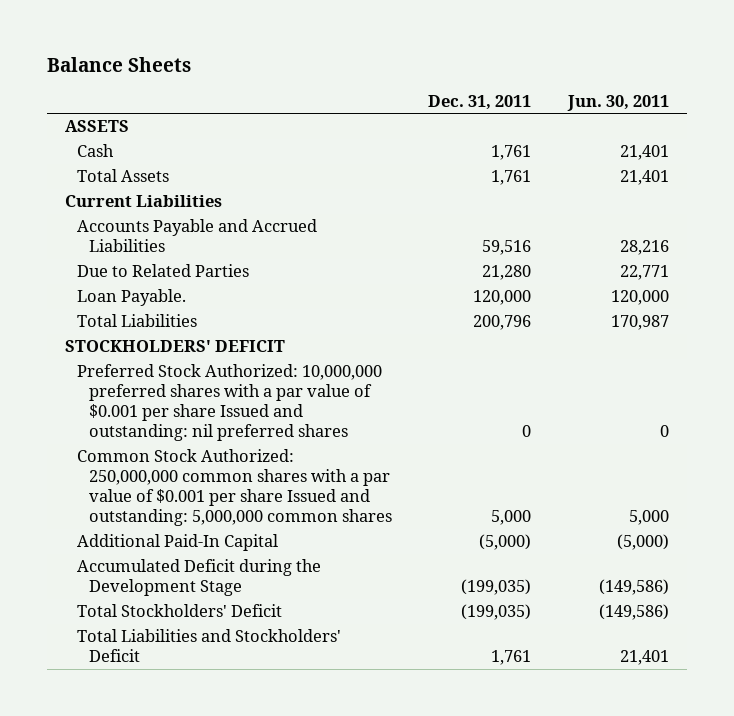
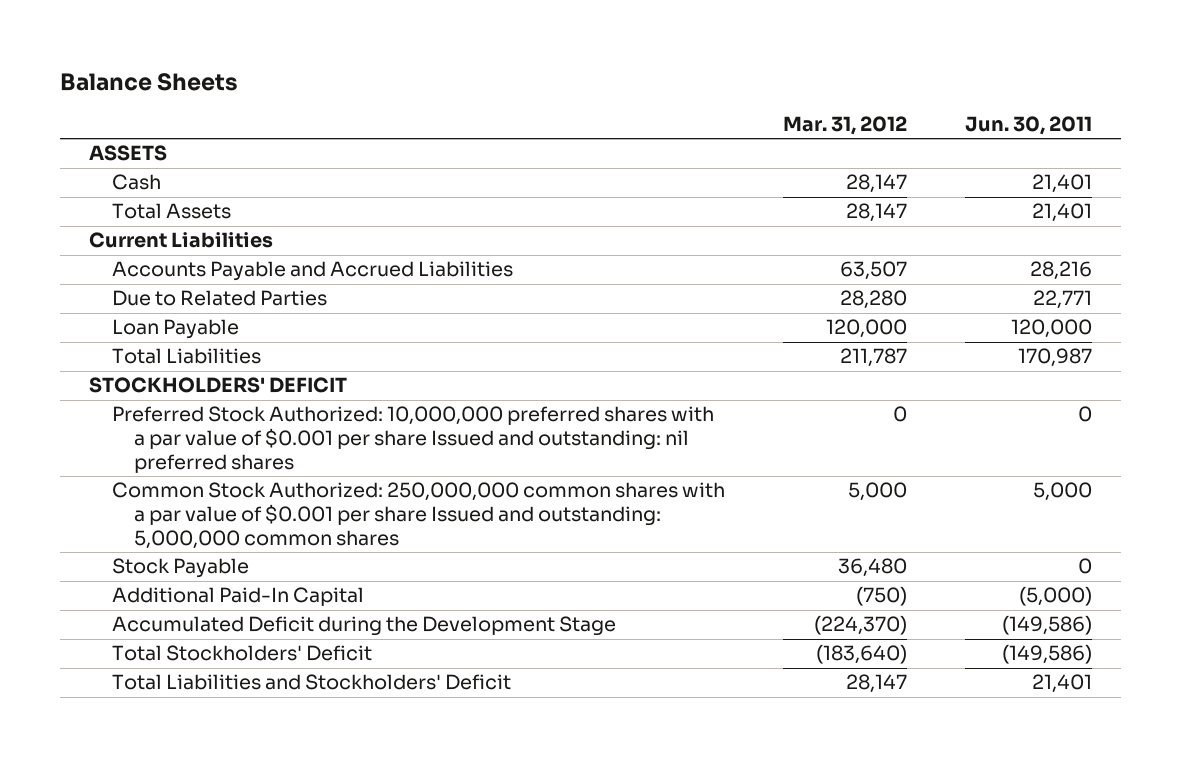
[428,94,532,110] Dec. 31, 2011 -> none
none -> [782,116,907,136] Mar. 31, 2012
[76,289,186,307] Loan Payable. -> [111,319,239,340] Loan Payable
none -> [111,558,249,579] Stock Payable

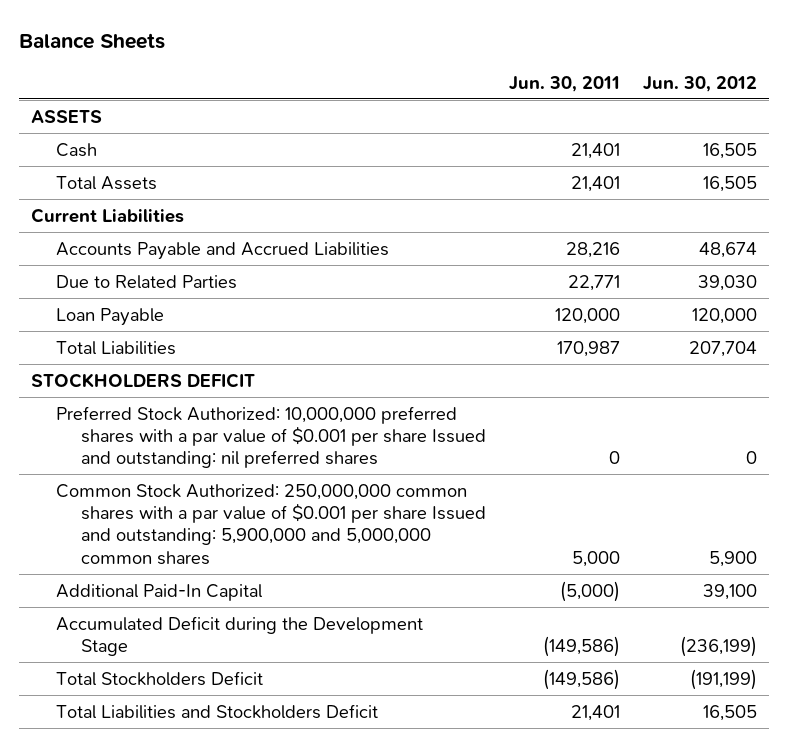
[782,116,907,136] Mar. 31, 2012 -> none
none -> [643,75,758,92] Jun. 30, 2012
[89,377,348,394] STOCKHOLDERS' DEFICIT -> [30,372,255,388] STOCKHOLDERS DEFICIT
[111,558,249,579] Stock Payable -> none
[111,482,725,549] Common Stock Authorized: 250,000,000 common shares with a par value of $0.001 per share Issued and outstanding: 5,000,000 common shares -> [55,483,487,565] Common Stock Authorized: 250,000,000 common shares with a par value of $0.001 per share Issued and outstanding: 5,900,000 and 5,000,000 common shares
[111,645,372,662] Total Stockholders' Deficit -> [55,670,263,686] Total Stockholders Deficit
[111,674,511,691] Total Liabilities and Stockholders' Deficit -> [55,703,378,719] Total Liabilities and Stockholders Deficit

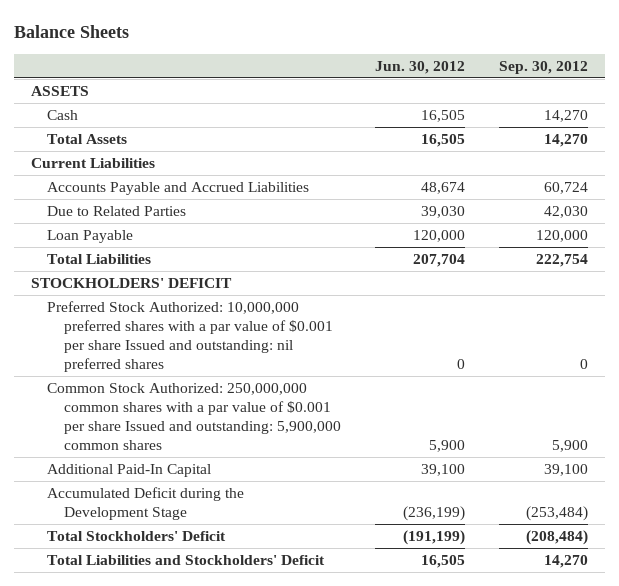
[509,75,621,92] Jun. 30, 2011 -> none
none -> [499,60,589,74] Sep. 30, 2012
[30,372,255,388] STOCKHOLDERS DEFICIT -> [31,278,233,289] STOCKHOLDERS' DEFICIT
[55,483,487,565] Common Stock Authorized: 250,000,000 common shares with a par value of $0.001 per share Issued and outstanding: 5,900,000 and 5,000,000 common shares -> [47,383,341,451] Common Stock Authorized: 250,000,000 common shares with a par value of $0.001 per share Issued and outstanding: 5,900,000 common shares
[55,670,263,686] Total Stockholders Deficit -> [47,531,227,542] Total Stockholders' Deficit
[55,703,378,719] Total Liabilities and Stockholders Deficit -> [47,555,326,566] Total Liabilities and Stockholders' Deficit

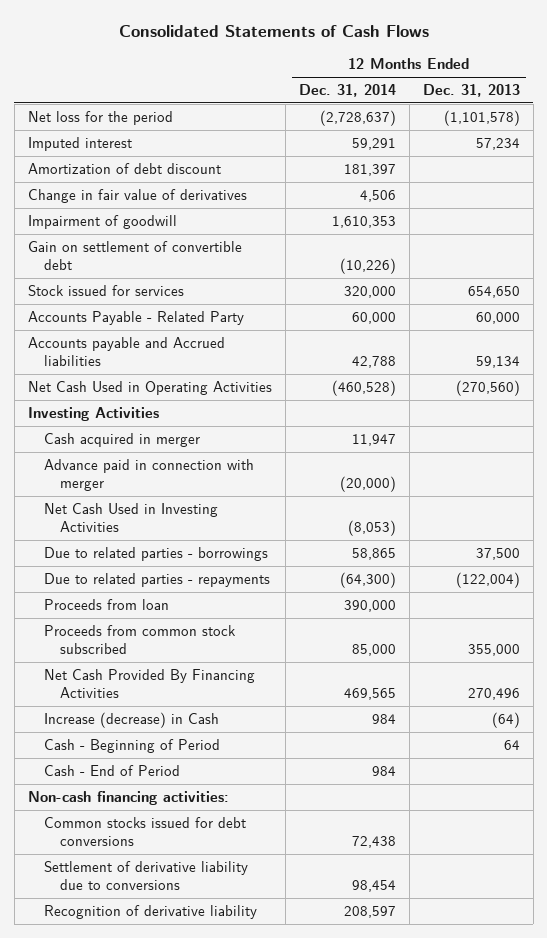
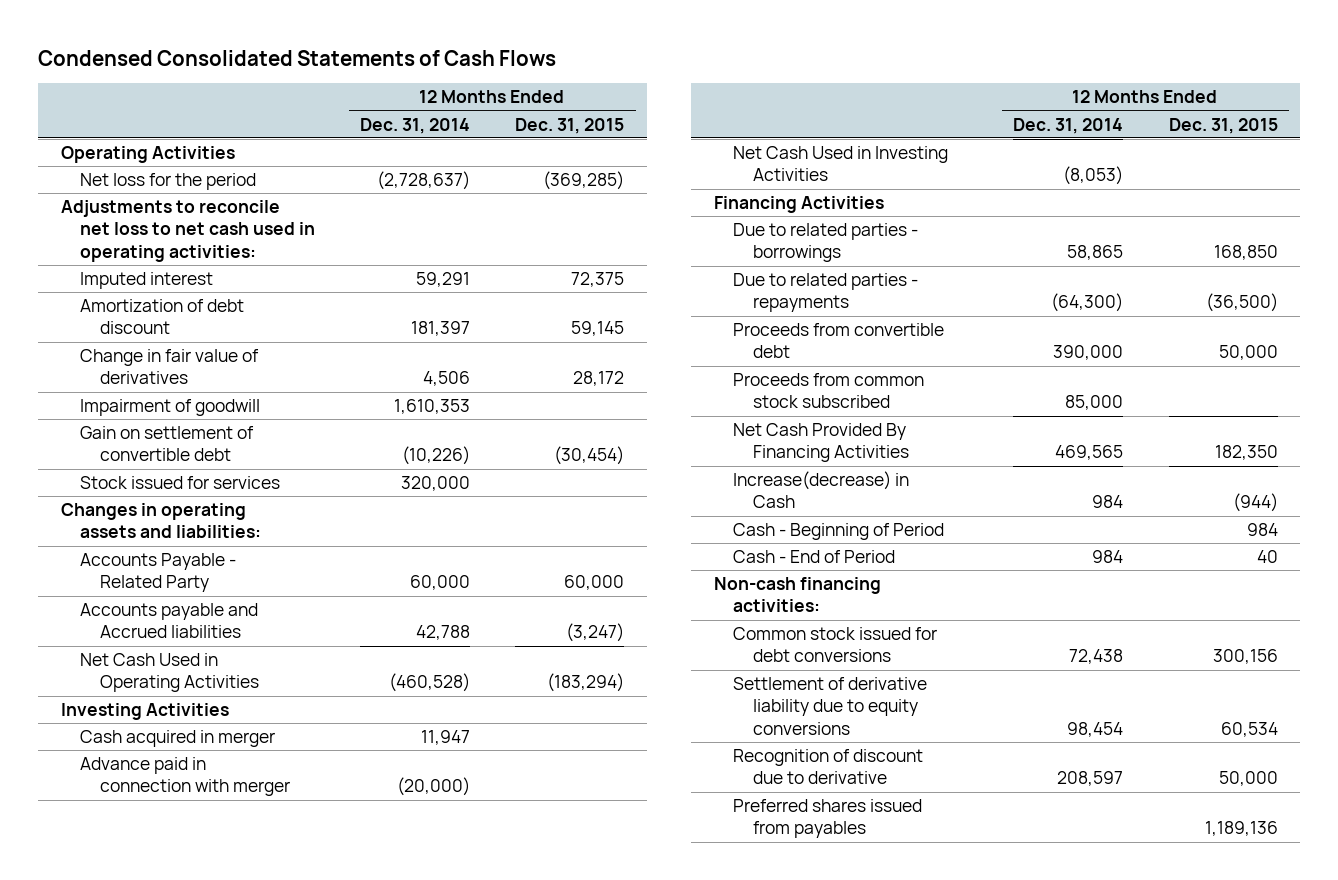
[118,24,429,37] Consolidated Statements of Cash Flows -> [38,49,557,66] Condensed Consolidated Statements of Cash Flows
[422,84,520,98] Dec. 31, 2013 -> none
none -> [515,117,625,134] Dec. 31, 2015
none -> [60,146,235,164] Operating Activities
none -> [60,200,316,262] Adjustments to reconcile net loss to net cash used in operating activities:
none -> [60,503,262,539] Changes in operating assets and liabilities:
none -> [713,196,884,214] Financing Activities
[43,598,169,610] Proceeds from loan -> [733,323,945,359] Proceeds from convertible debt
[43,711,219,728] Increase (decrease) in Cash -> [733,471,910,509] Increase(decrease) in Cash
[43,816,246,847] Common stocks issued for debt conversions -> [733,627,938,663] Common stock issued for debt conversions
[43,860,248,891] Settlement of derivative liability due to conversions -> [733,677,928,735] Settlement of derivative liability due to equity conversions
[43,904,257,919] Recognition of derivative liability -> [733,749,924,785] Recognition of discount due to derivative
none -> [733,799,923,839] Preferred shares issued from payables

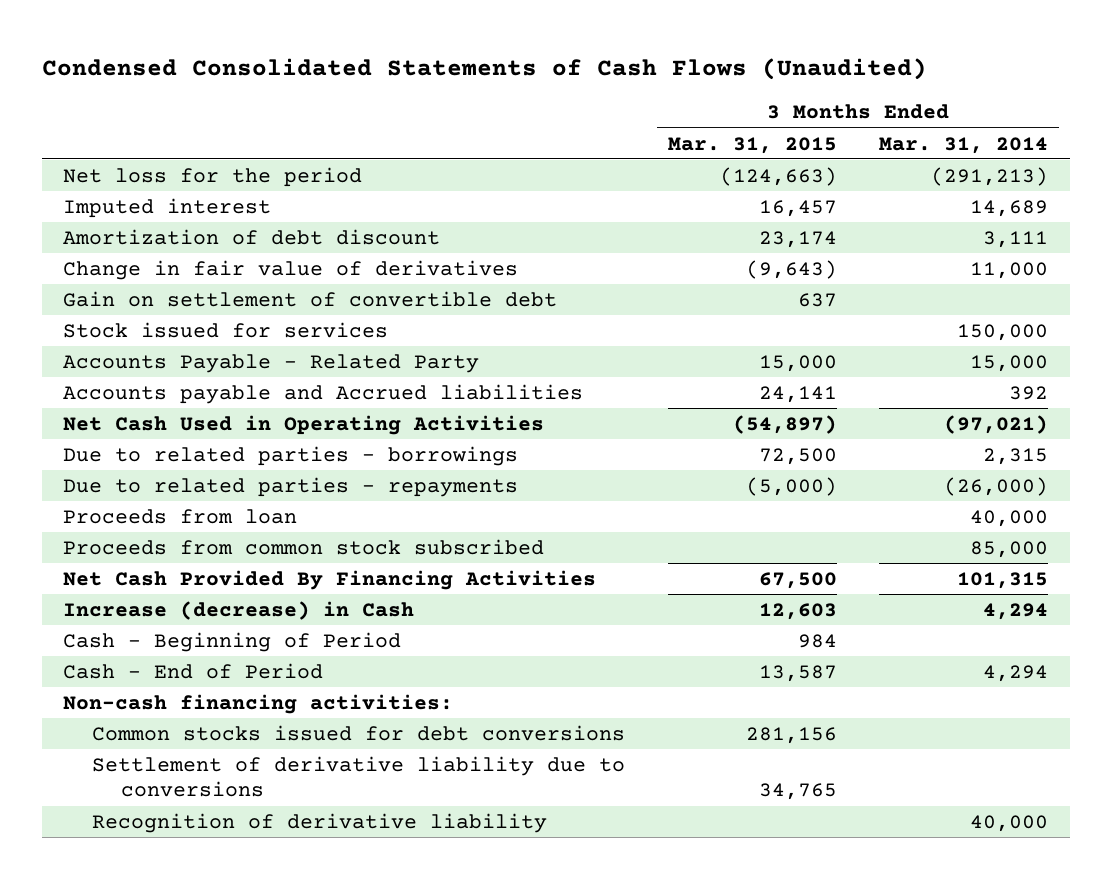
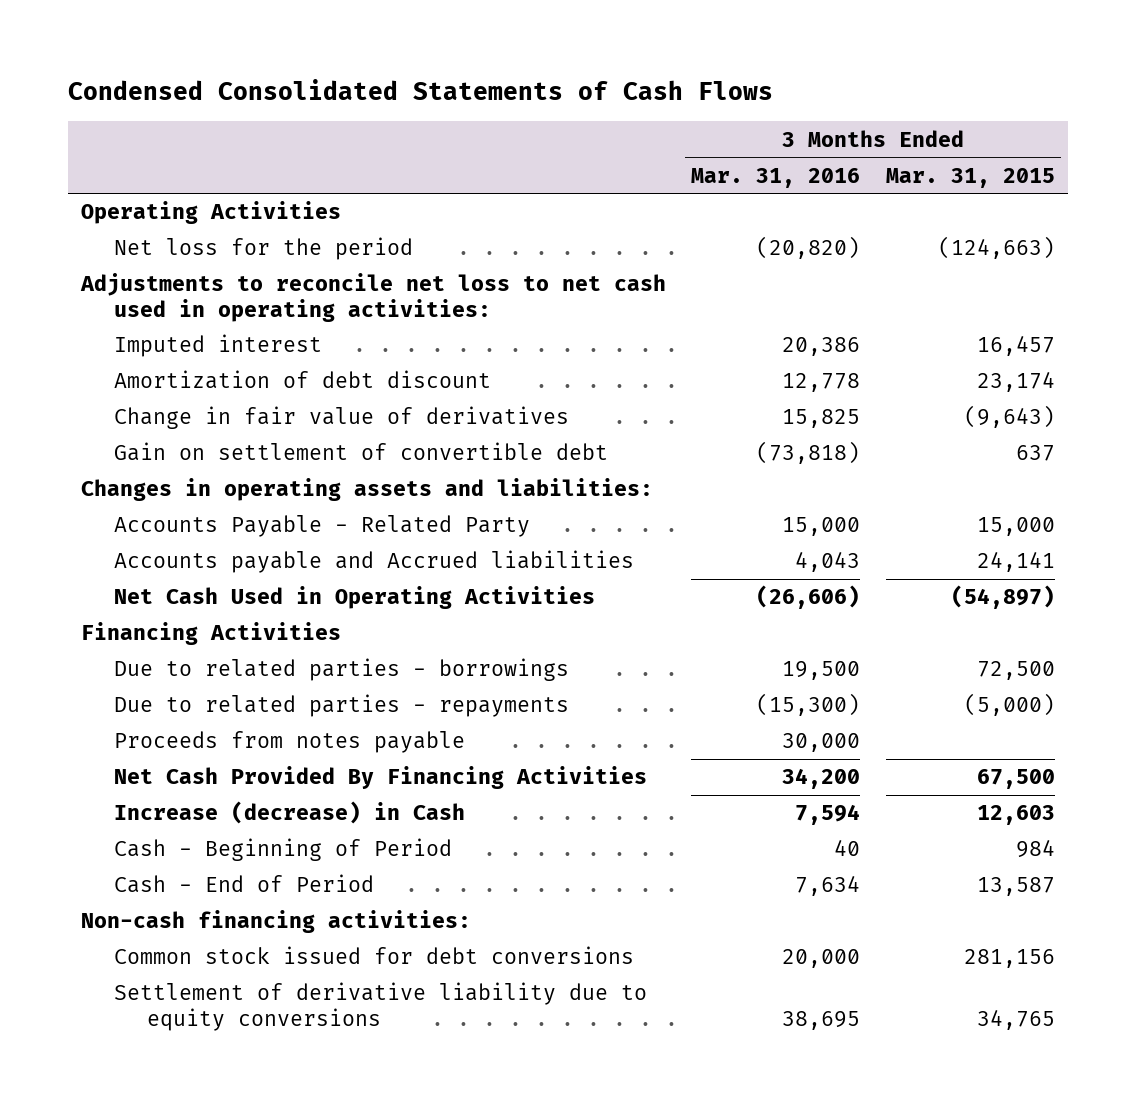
[42,58,928,81] Condensed Consolidated Statements of Cash Flows (Unaudited) -> [67,79,773,101] Condensed Consolidated Statements of Cash Flows
[879,136,1049,154] Mar. 31, 2014 -> none
none -> [691,167,861,188] Mar. 31, 2016
none -> [80,201,341,225] Operating Activities
none -> [79,273,666,322] Adjustments to reconcile net loss to net cash used in operating activities:
[63,321,389,338] Stock issued for services -> none
none -> [80,478,653,502] Changes in operating assets and liabilities:
none -> [80,622,341,646] Financing Activities
[63,508,298,524] Proceeds from loan -> none
[63,538,545,555] Proceeds from common stock subscribed -> none
none -> [113,731,465,754] Proceeds from notes payable
[92,812,548,833] Recognition of derivative liability -> none
[92,724,626,741] Common stocks issued for debt conversions -> [113,946,634,965] Common stock issued for debt conversions
[92,755,626,798] Settlement of derivative liability due to conversions -> [113,982,647,1031] Settlement of derivative liability due to equity conversions

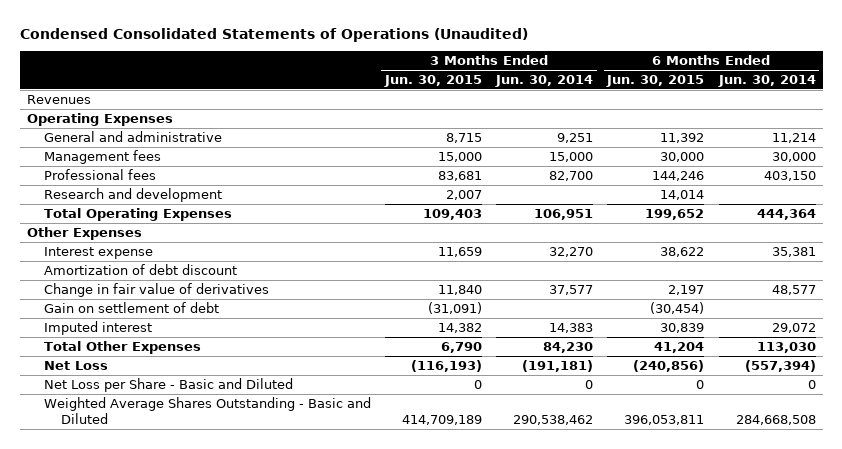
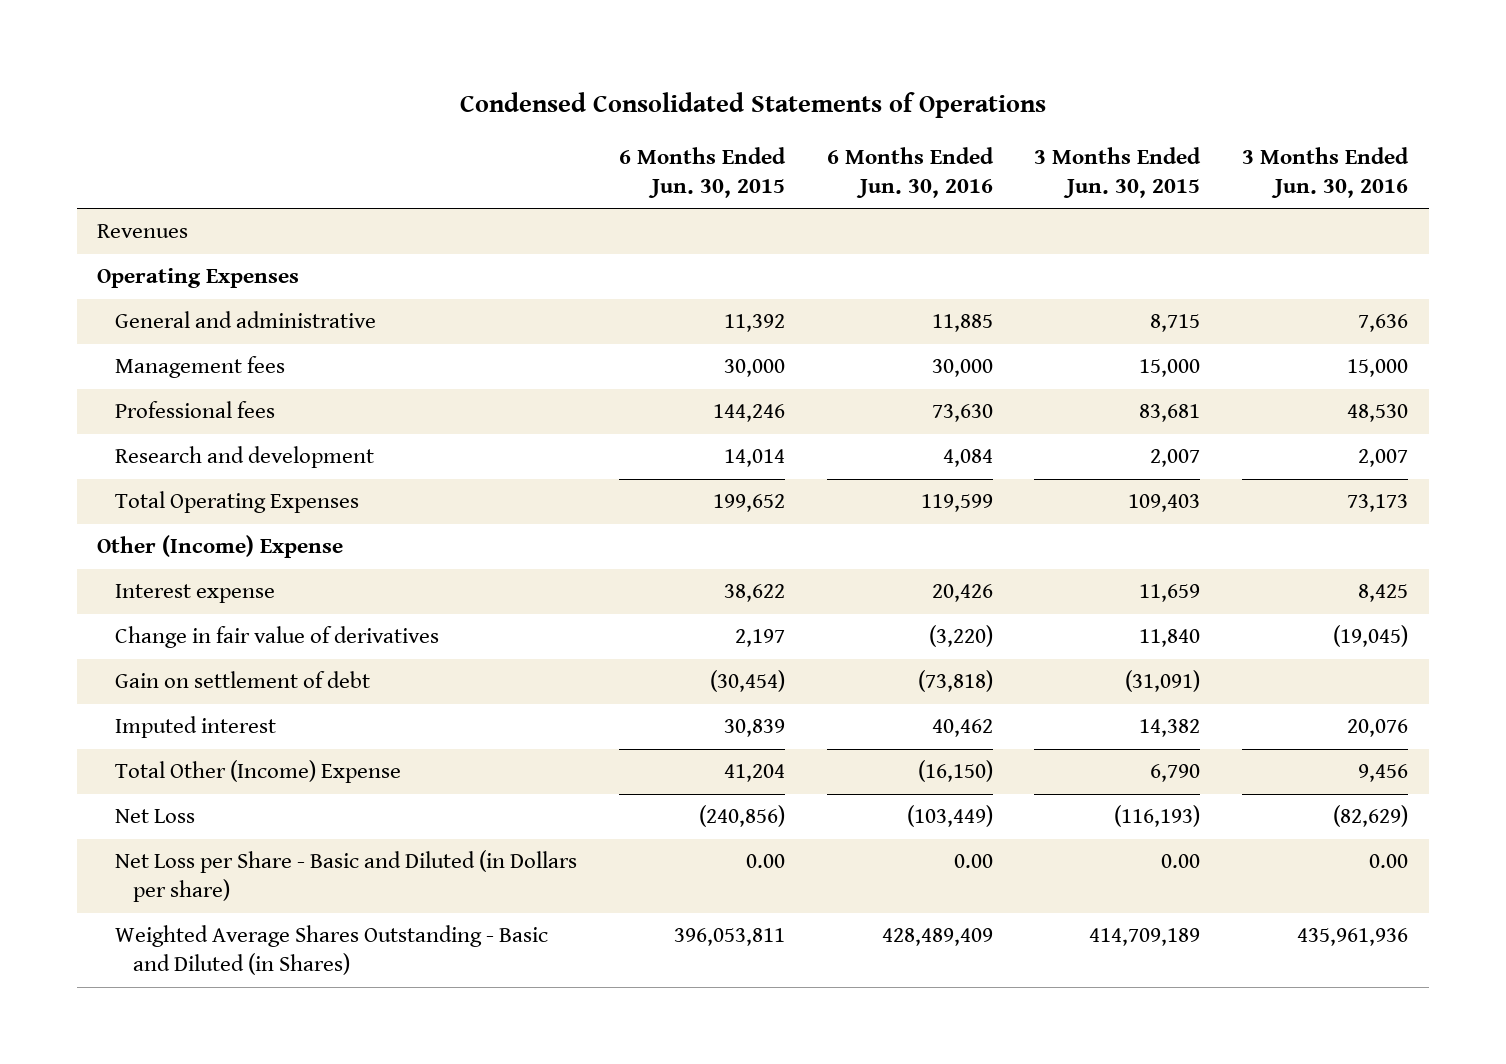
[19,27,528,42] Condensed Consolidated Statements of Operations (Unaudited) -> [459,91,1046,118] Condensed Consolidated Statements of Operations
[495,74,594,87] Jun. 30, 2014 -> none
[717,74,816,87] Jun. 30, 2014 -> none
none -> [826,146,994,198] 6 Months Ended Jun. 30, 2016
none -> [1242,146,1410,198] 3 Months Ended Jun. 30, 2016
[26,226,142,240] Other Expenses -> none
none -> [97,535,344,559] Other (Income) Expense
[43,263,237,275] Amortization of debt discount -> none
[43,340,201,354] Total Other Expenses -> [115,760,402,784] Total Other (Income) Expense
[43,377,293,392] Net Loss per Share - Basic and Diluted -> [115,850,578,903] Net Loss per Share - Basic and Diluted (in Dollars per share)
[474,379,483,389] 0 -> [1161,854,1201,869] 0.00
[696,379,705,389] 0 -> [745,854,785,869] 0.00
[43,396,371,424] Weighted Average Shares Outstanding - Basic and Diluted -> [115,925,549,976] Weighted Average Shares Outstanding - Basic and Diluted (in Shares)

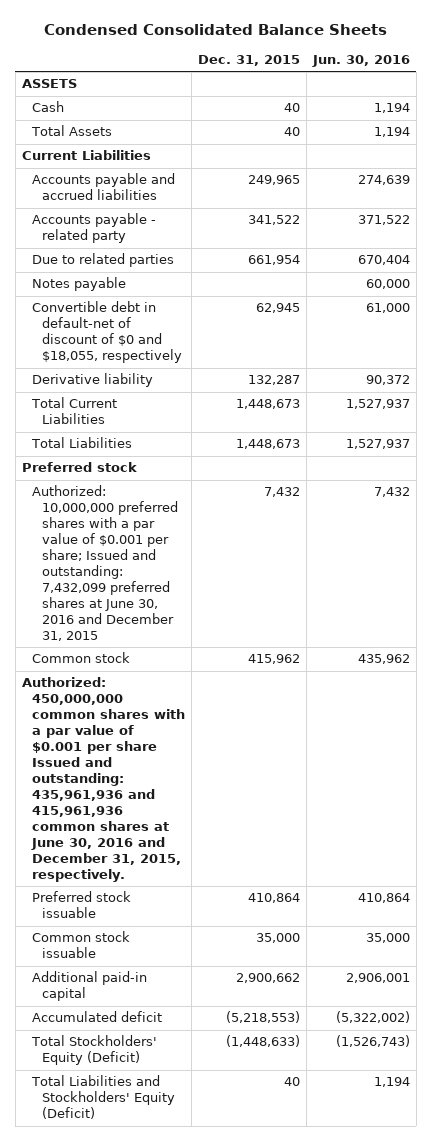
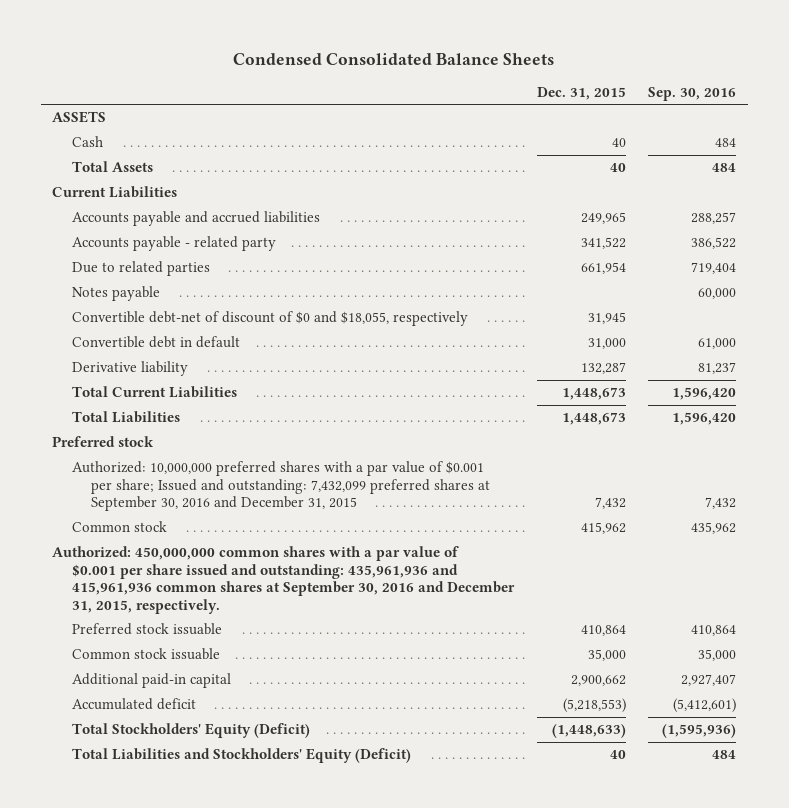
[311,54,410,67] Jun. 30, 2016 -> none
none -> [648,86,737,101] Sep. 30, 2016
[32,301,183,364] Convertible debt in default-net of discount of $0 and $18,055, respectively -> [71,311,468,327] Convertible debt-net of discount of $0 and $18,055, respectively
[255,303,300,314] 62,945 -> [587,312,626,325] 31,945
none -> [71,336,240,349] Convertible debt in default
[32,485,179,641] Authorized: 10,000,000 preferred shares with a par value of $0.001 per share; Issued and outstanding: 7,432,099 preferred shares at June 30, 2016 and December 31, 2015 -> [71,461,491,512] Authorized: 10,000,000 preferred shares with a par value of $0.001 per share; Issued and outstanding: 7,432,099 preferred shares at September 30, 2016 and December 31, 2015
[21,677,186,882] Authorized: 450,000,000 common shares with a par value of $0.001 per share Issued and outstanding: 435,961,936 and 415,961,936 common shares at June 30, 2016 and December 31, 2015, respectively. -> [52,546,515,614] Authorized: 450,000,000 common shares with a par value of $0.001 per share issued and outstanding: 435,961,936 and 415,961,936 common shares at September 30, 2016 and December 31, 2015, respectively.

